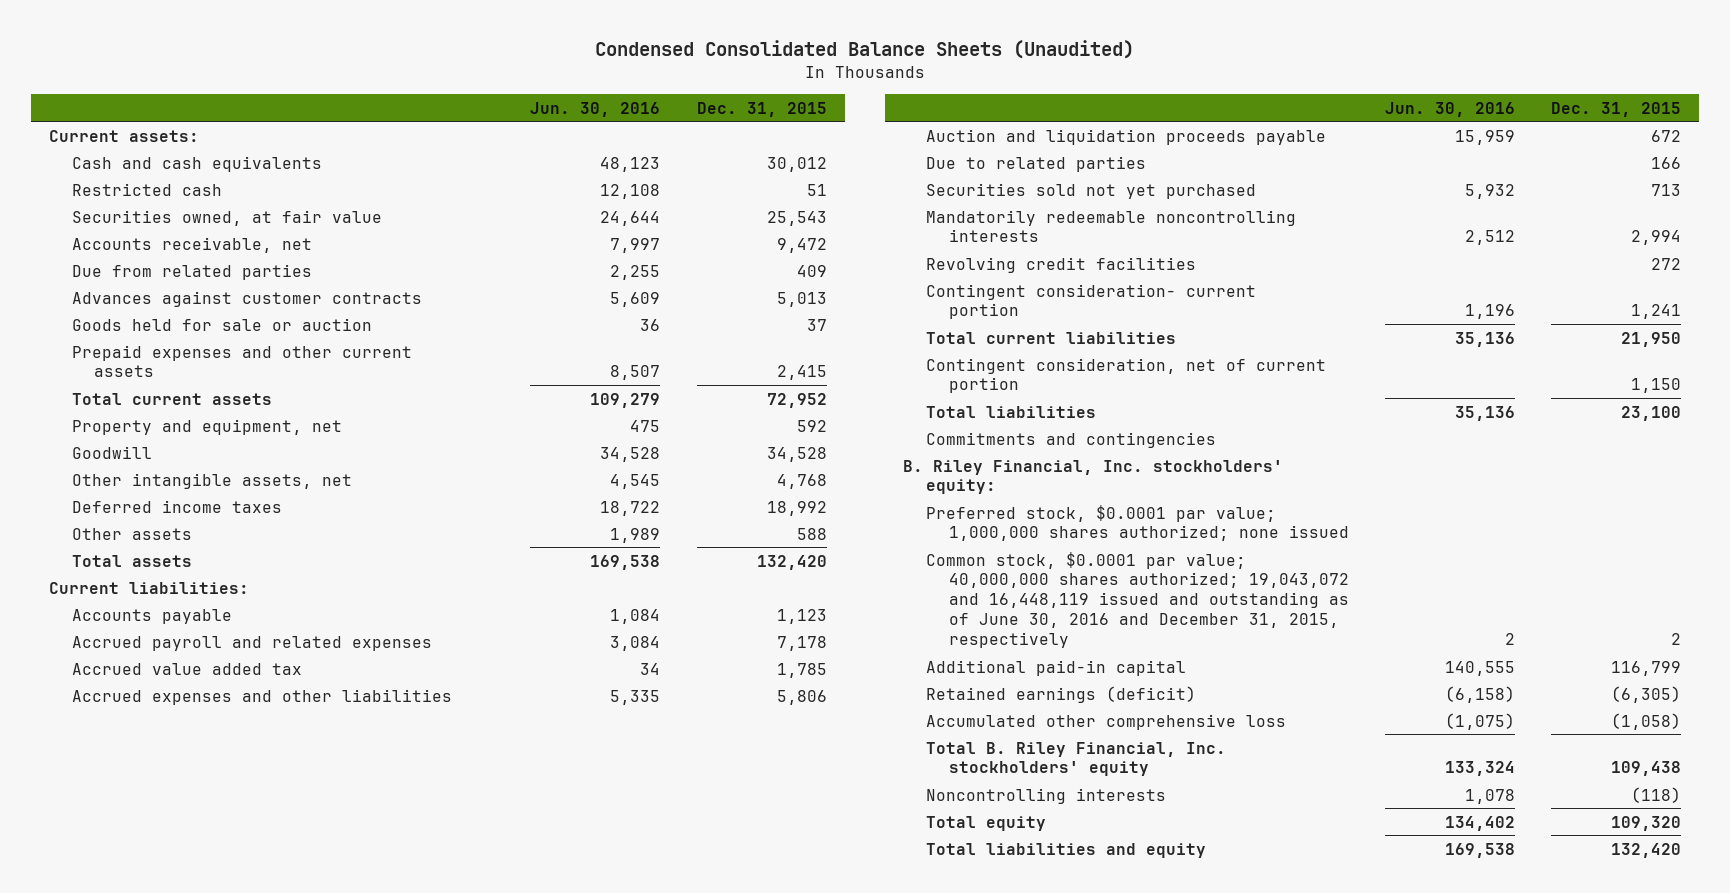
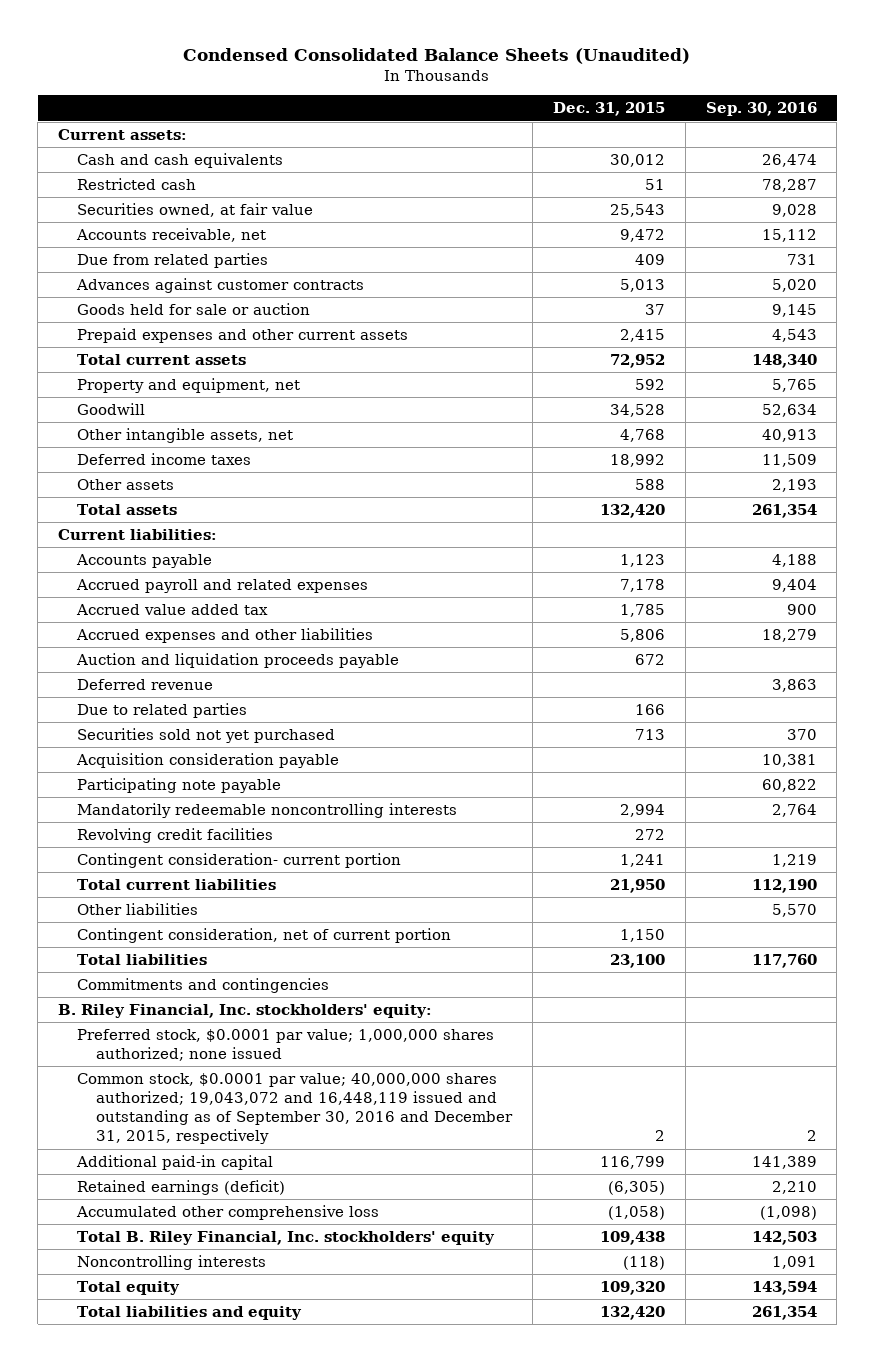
[530,101,661,117] Jun. 30, 2016 -> none
none -> [705,102,817,117] Sep. 30, 2016
none -> [77,679,214,691] Deferred revenue
none -> [76,753,340,769] Acquisition consideration payable
none -> [77,778,282,794] Participating note payable
none -> [77,903,199,916] Other liabilities
[925,551,1349,649] Common stock, $0.0001 par value; 40,000,000 shares authorized; 19,043,072 and 16,448,119 issued and outstanding as of June 30, 2016 and December 31, 2015, respectively -> [77,1073,514,1145] Common stock, $0.0001 par value; 40,000,000 shares authorized; 19,043,072 and 16,448,119 issued and outstanding as of September 30, 2016 and December 31, 2015, respectively

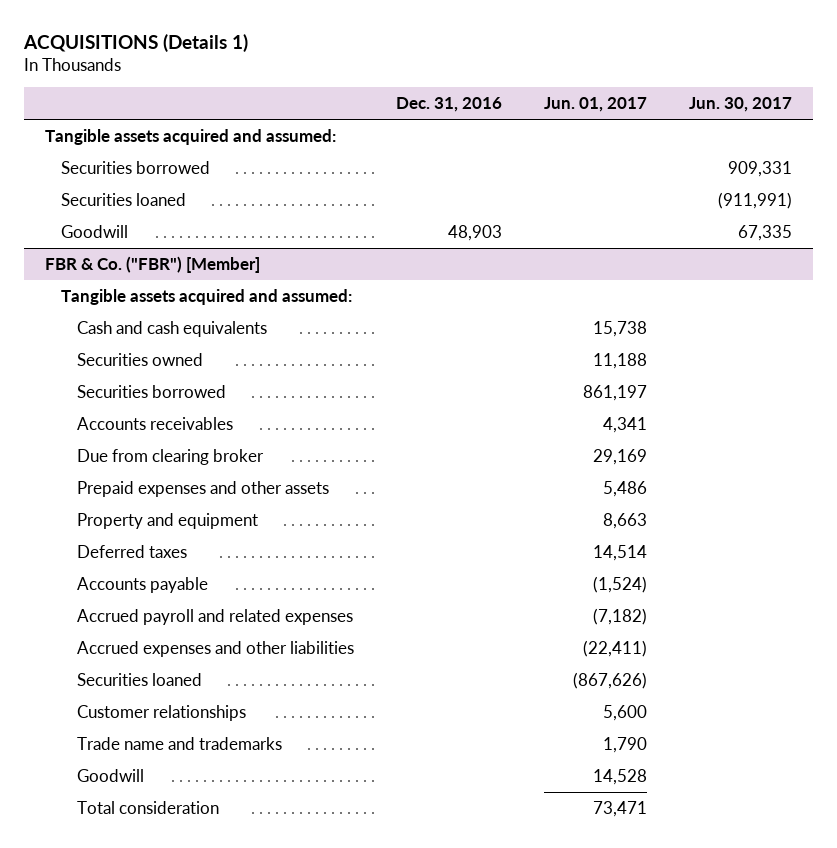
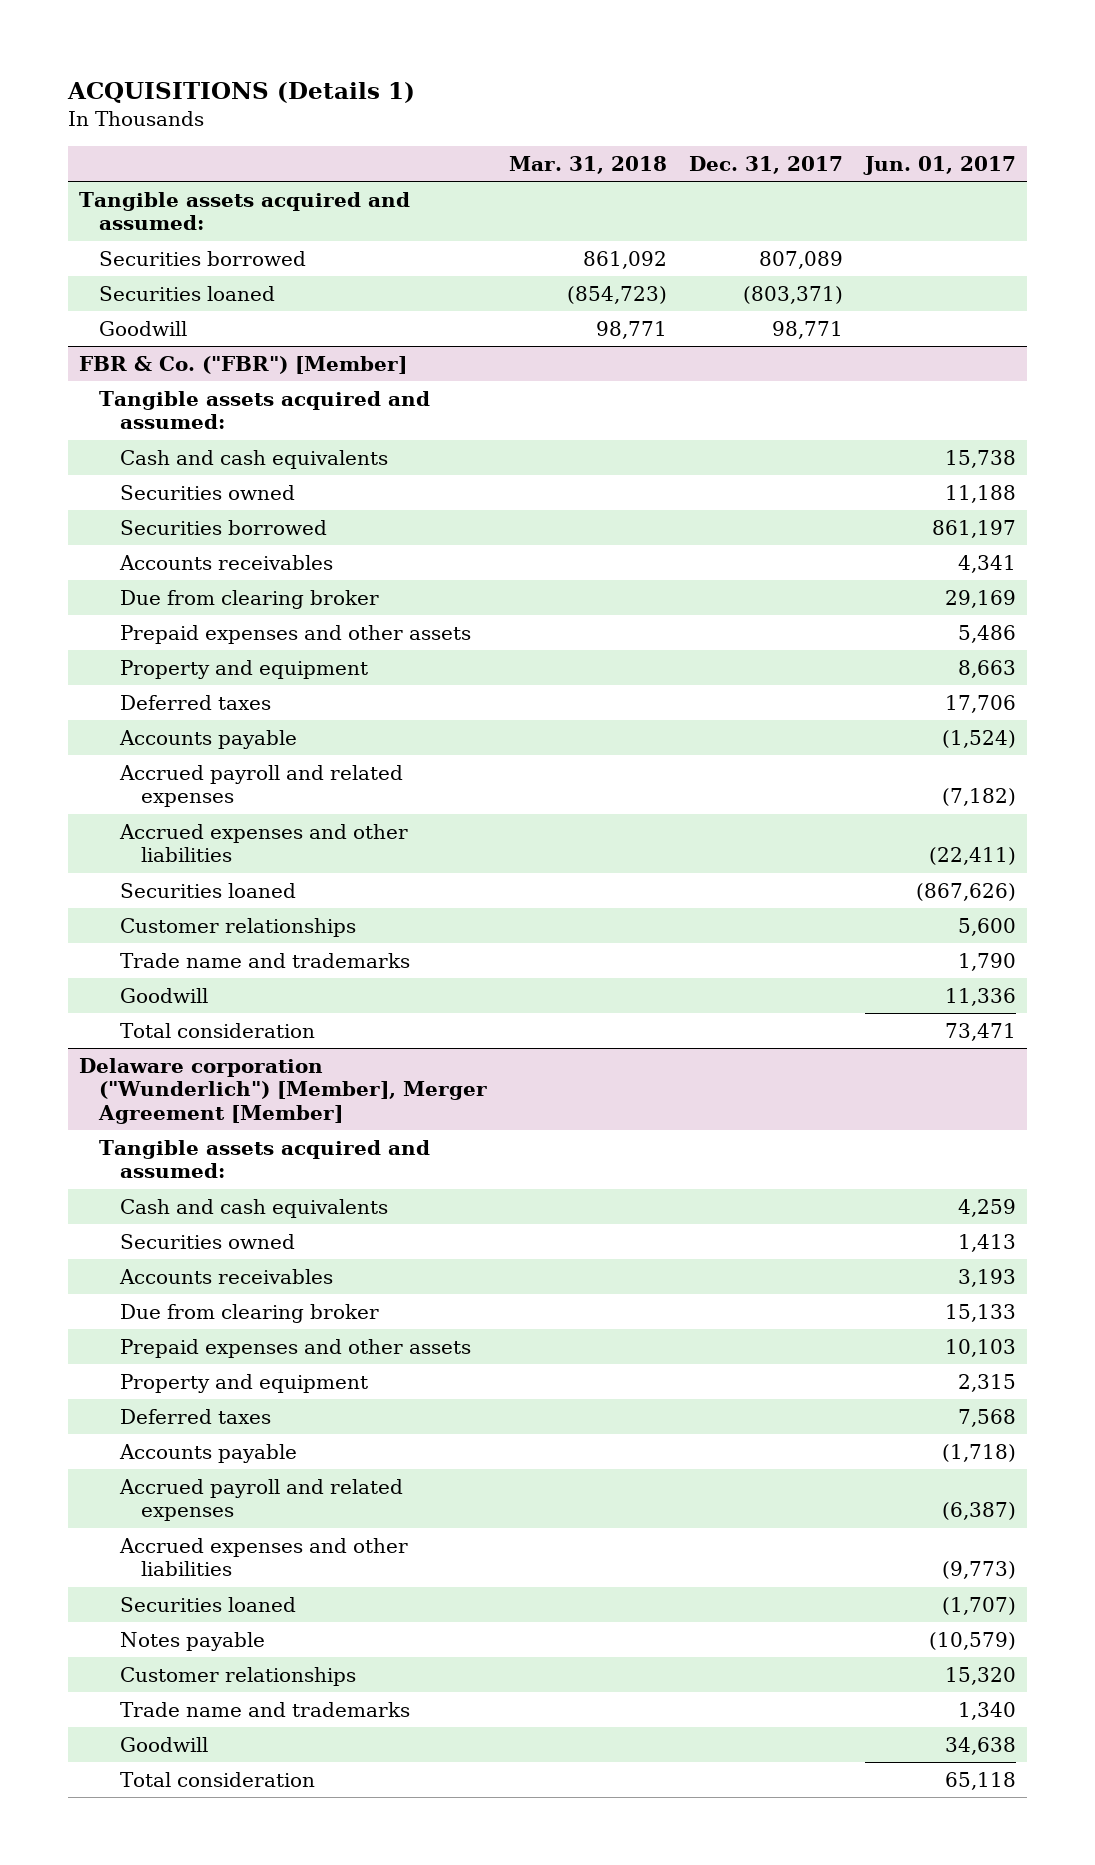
[396,97,503,113] Dec. 31, 2016 -> none
[689,97,793,113] Jun. 30, 2017 -> none
none -> [509,156,668,175] Mar. 31, 2018
none -> [689,156,844,175] Dec. 31, 2017
[593,544,648,561] 14,514 -> [945,694,1017,713] 17,706
[593,768,648,785] 14,528 -> [945,987,1017,1006] 11,336
none -> [78,1057,488,1124] Delaware corporation ("Wunderlich") [Member], Merger Agreement [Member]
none -> [99,1139,431,1179] Tangible assets acquired and assumed:
none -> [120,1198,389,1218] Cash and cash equivalents
none -> [120,1233,296,1249] Securities owned
none -> [119,1268,334,1284] Accounts receivables
none -> [120,1303,380,1323] Due from clearing broker
none -> [120,1338,472,1358] Prepaid expenses and other assets
none -> [120,1373,369,1393] Property and equipment
none -> [120,1408,272,1424] Deferred taxes
none -> [119,1443,298,1463] Accounts payable
none -> [119,1478,404,1522] Accrued payroll and related expenses
none -> [119,1537,409,1577] Accrued expenses and other liabilities
none -> [120,1596,297,1612] Securities loaned
none -> [120,1631,266,1651] Notes payable
none -> [120,1666,357,1686] Customer relationships
none -> [120,1701,411,1717] Trade name and trademarks
none -> [120,1736,209,1752] Goodwill
none -> [120,1771,316,1787] Total consideration

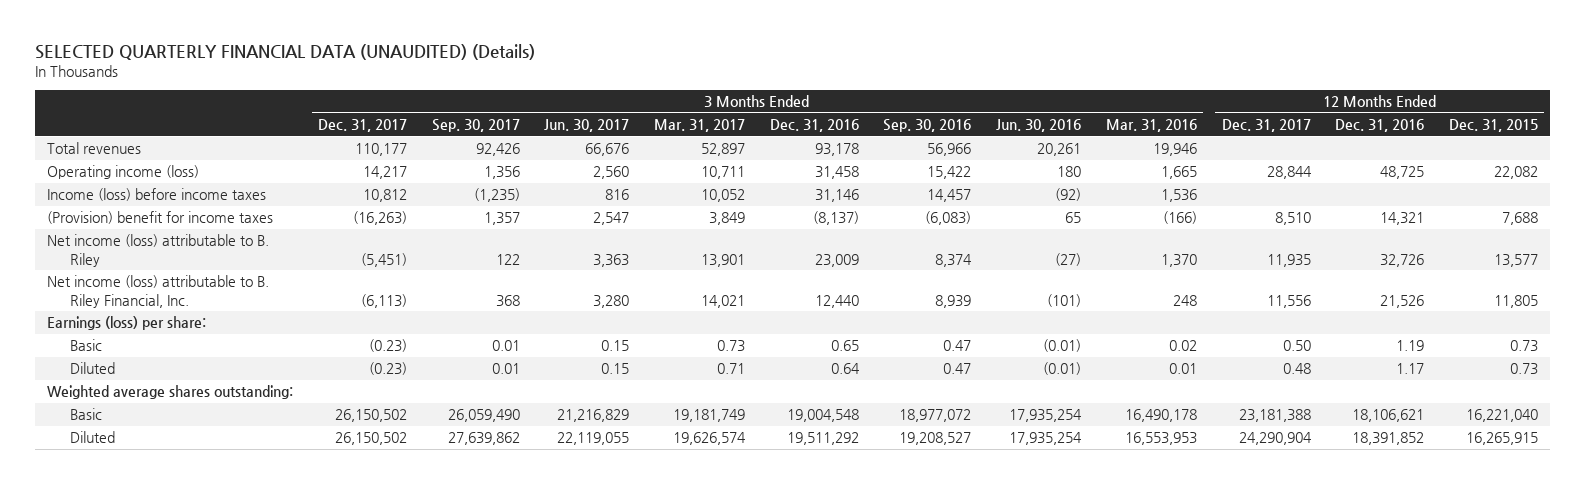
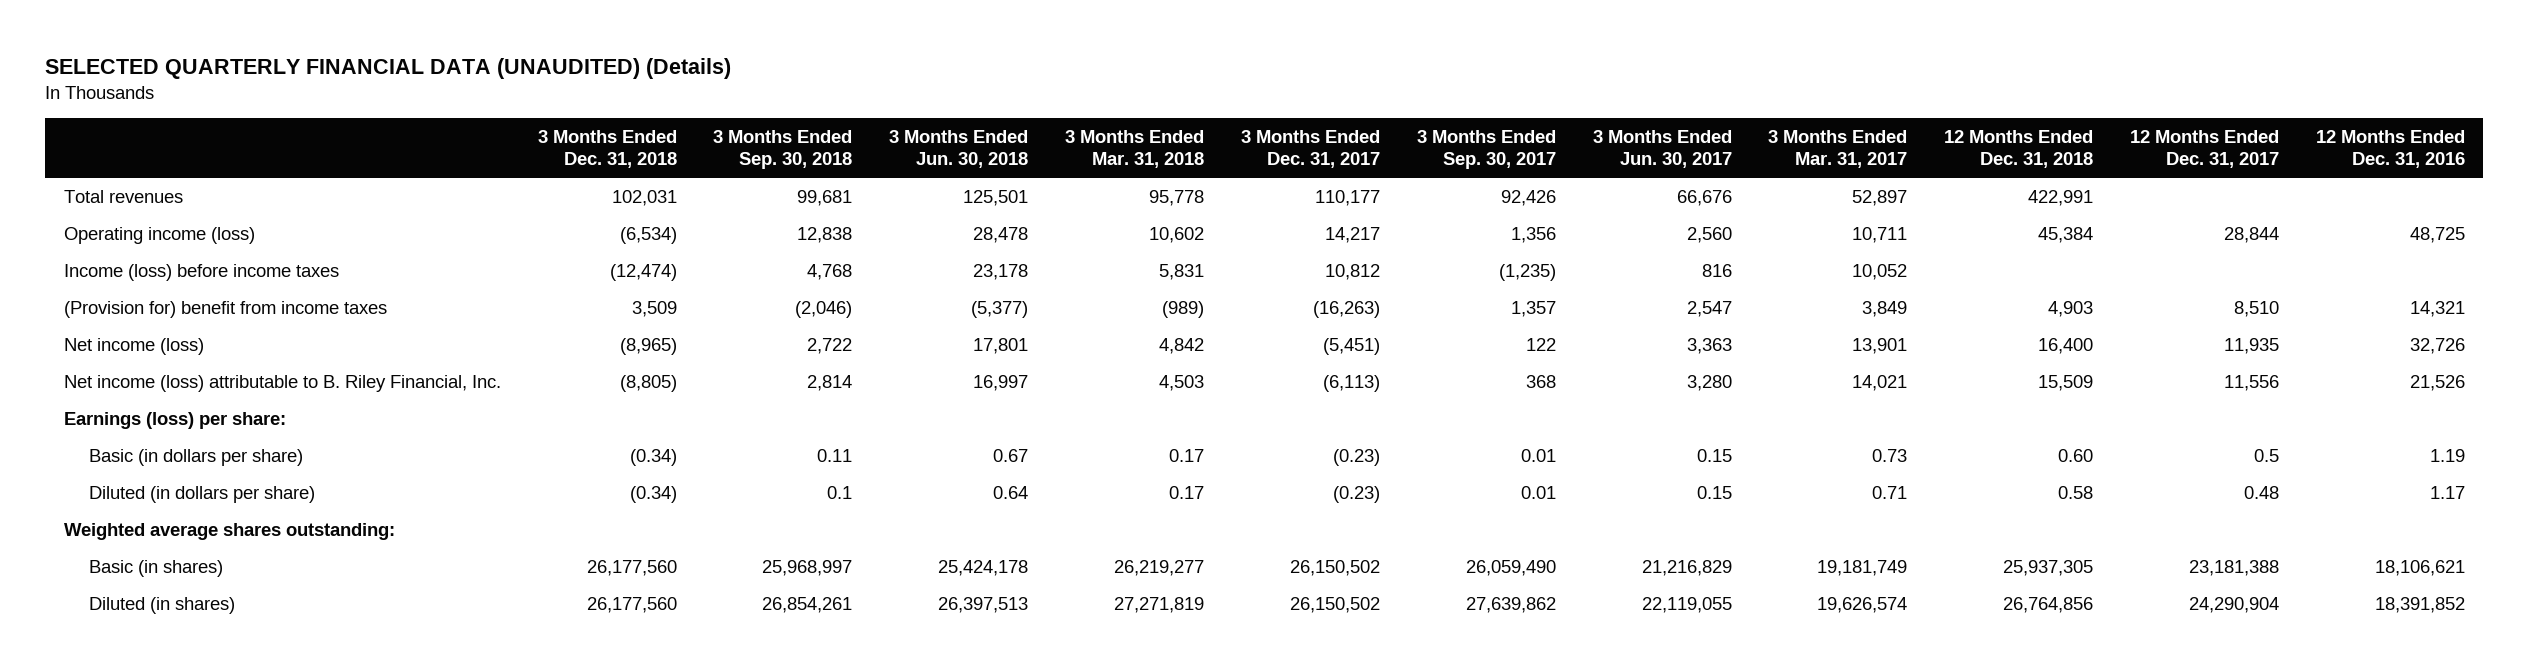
[769,119,859,133] Dec. 31, 2016 -> none
[883,119,972,133] Sep. 30, 2016 -> none
[996,119,1082,133] Jun. 30, 2016 -> none
[1105,119,1197,133] Mar. 31, 2016 -> none
[1449,119,1539,133] Dec. 31, 2015 -> none
none -> [537,129,677,169] 3 Months Ended Dec. 31, 2018
none -> [713,129,853,170] 3 Months Ended Sep. 30, 2018
none -> [889,129,1029,169] 3 Months Ended Jun. 30, 2018
none -> [1065,129,1205,169] 3 Months Ended Mar. 31, 2018
none -> [1944,129,2094,169] 12 Months Ended Dec. 31, 2018
[47,211,274,225] (Provision) benefit for income taxes -> [63,300,387,318] (Provision for) benefit from income taxes
[47,234,270,267] Net income (loss) attributable to B. Riley -> [63,337,204,355] Net income (loss)
[69,339,102,352] Basic -> [88,448,303,466] Basic (in dollars per share)
[1282,340,1311,352] 0.50 -> [2254,448,2280,462] 0.5
[69,362,115,375] Diluted -> [88,485,315,503] Diluted (in dollars per share)
[69,408,102,421] Basic -> [88,559,223,577] Basic (in shares)
[69,431,115,444] Diluted -> [88,596,235,614] Diluted (in shares)

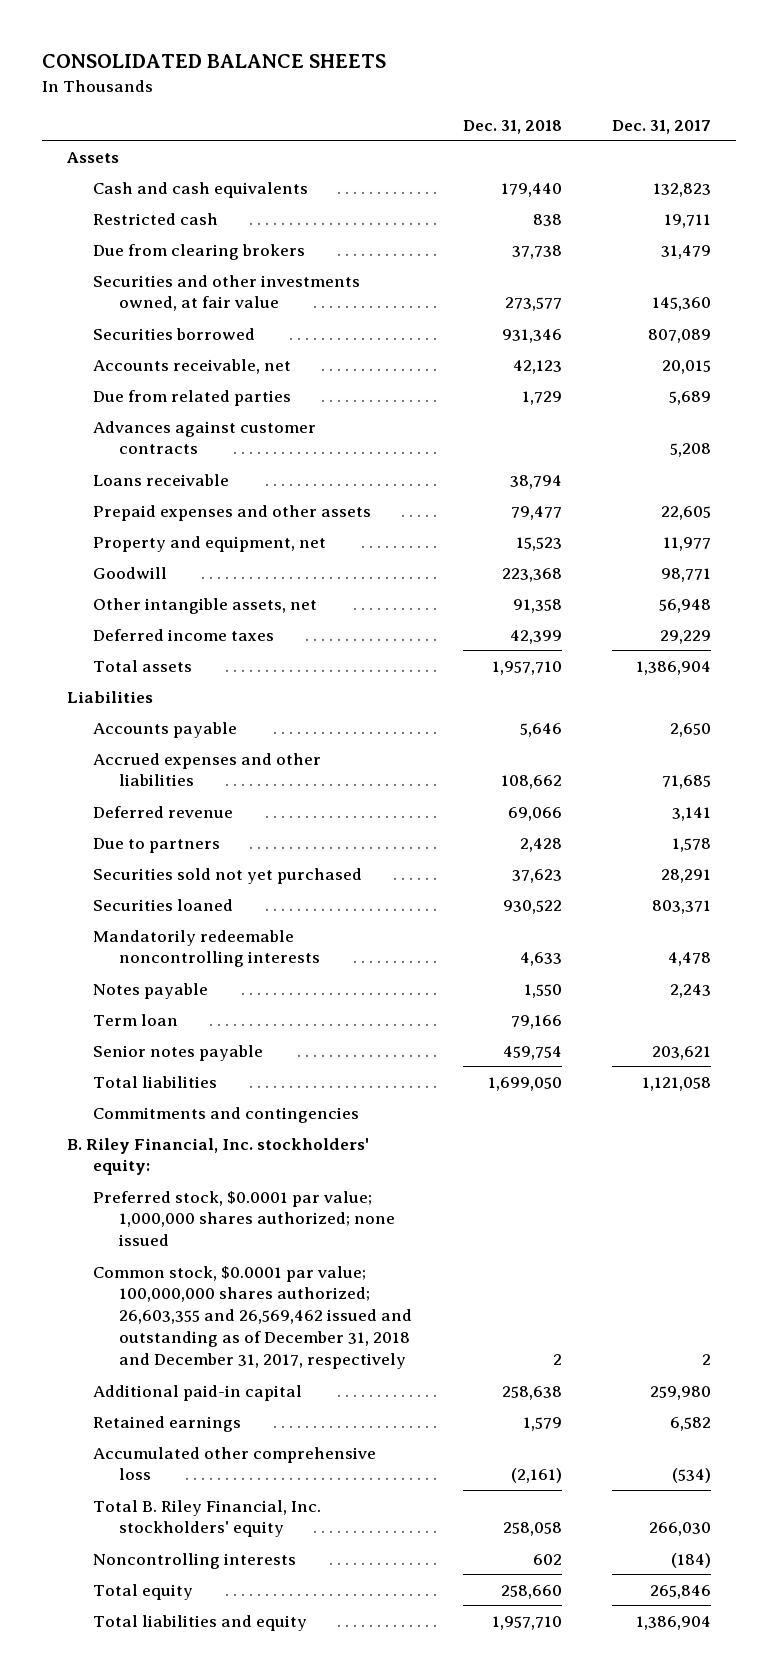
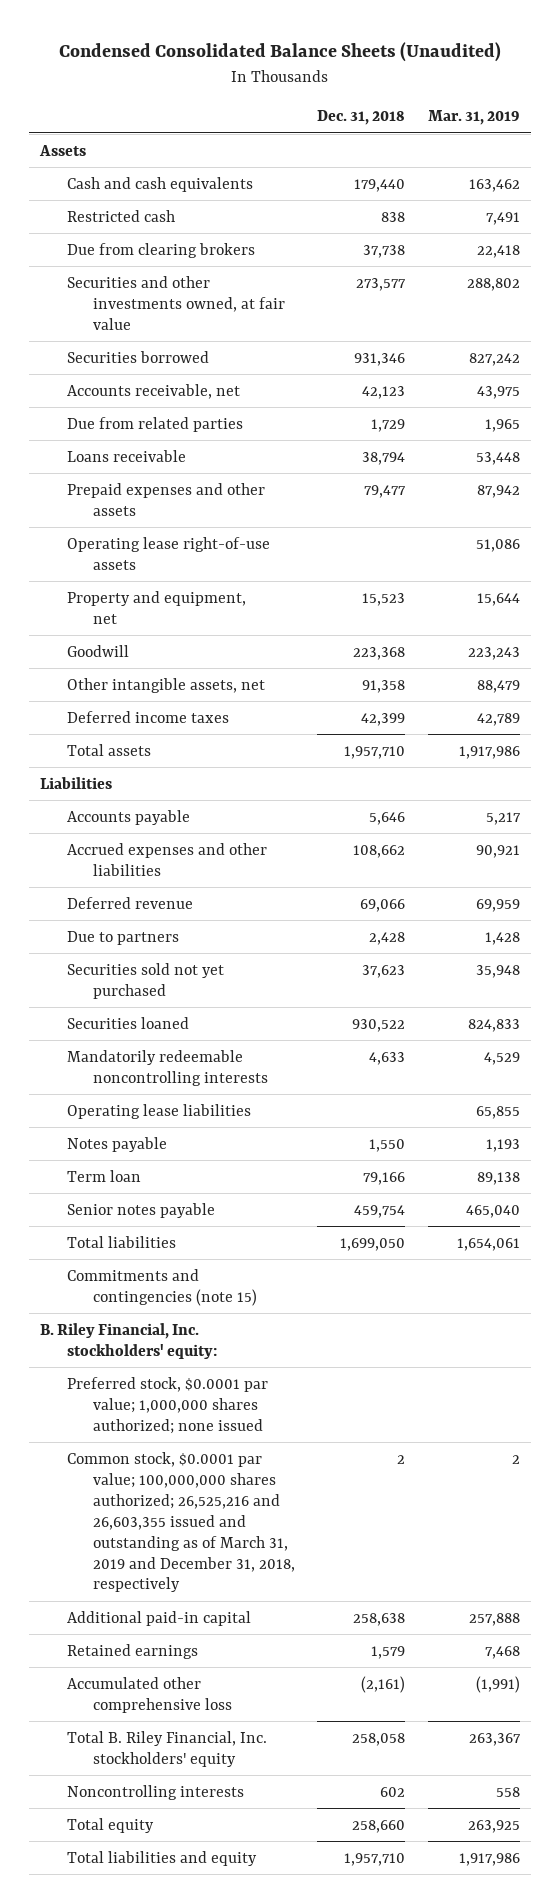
[41,54,386,69] CONSOLIDATED BALANCE SHEETS -> [58,42,501,63] Condensed Consolidated Balance Sheets (Unaudited)
[612,119,712,134] Dec. 31, 2017 -> none
none -> [427,110,520,126] Mar. 31, 2019
[93,420,317,455] Advances against customer contracts -> none
none -> [66,536,270,570] Operating lease right-of-use assets
none -> [66,1103,251,1119] Operating lease liabilities
[93,1106,360,1123] Commitments and contingencies -> [66,1268,257,1306] Commitments and contingencies (note 15)
[93,1265,413,1370] Common stock, $0.0001 par value; 100,000,000 shares authorized; 26,603,355 and 26,569,462 issued and outstanding as of December 31, 2018 and December 31, 2017, respectively -> [66,1451,295,1593] Common stock, $0.0001 par value; 100,000,000 shares authorized; 26,525,216 and 26,603,355 issued and outstanding as of March 31, 2019 and December 31, 2018, respectively

